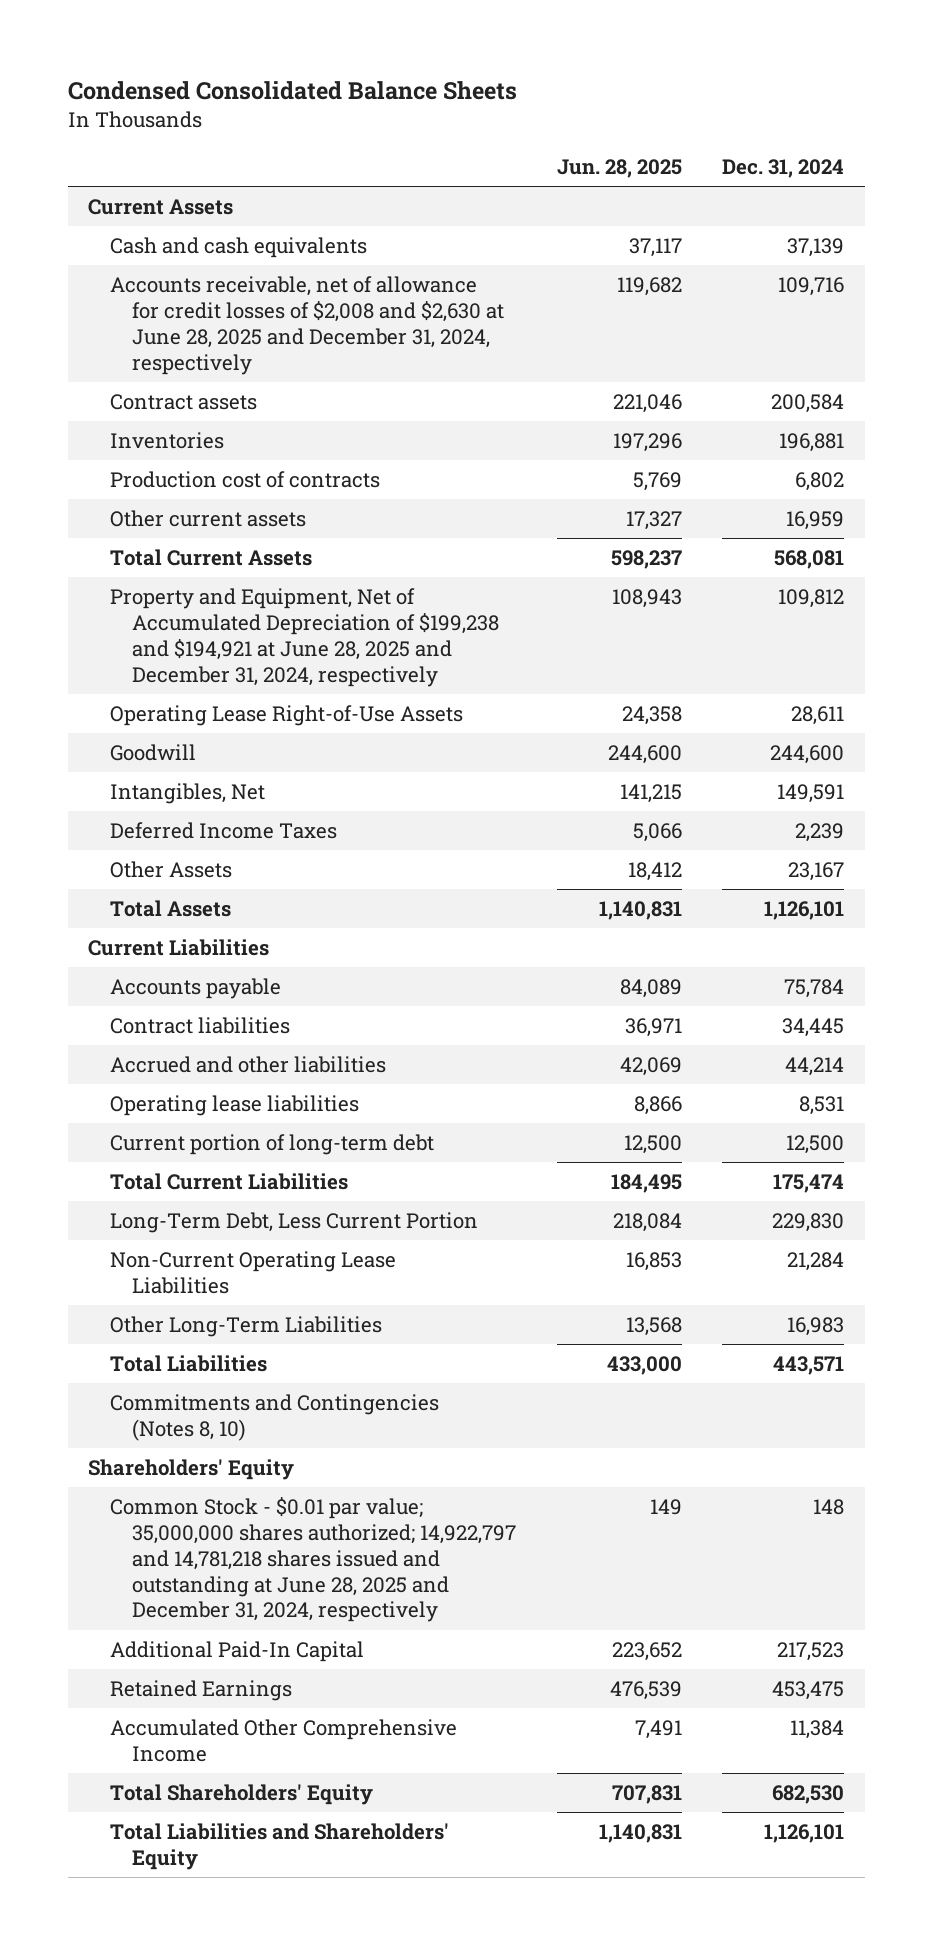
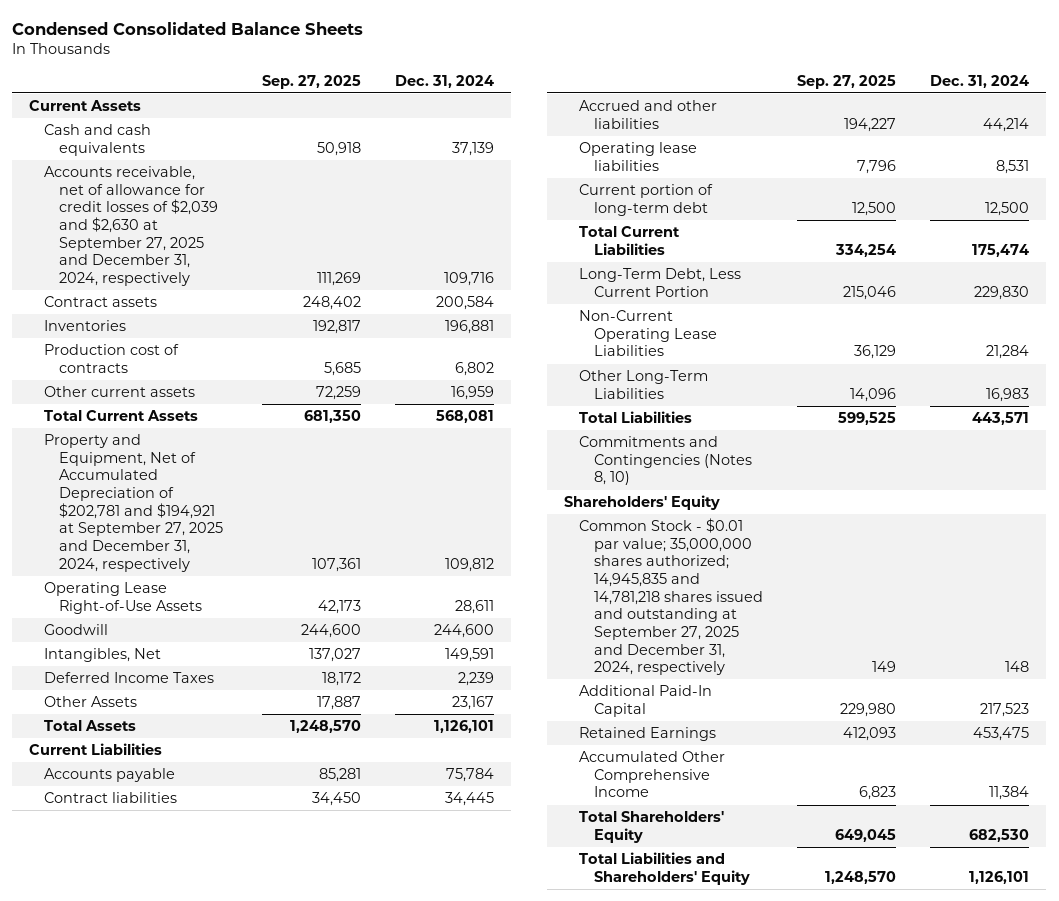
[556,158,682,178] Jun. 28, 2025 -> none
none -> [262,74,362,89] Sep. 27, 2025
[109,275,504,375] Accounts receivable, net of allowance for credit losses of $2,008 and $2,630 at June 28, 2025 and December 31, 2024, respectively -> [44,166,219,286] Accounts receivable, net of allowance for credit losses of $2,039 and $2,630 at September 27, 2025 and December 31, 2024, respectively
[109,587,499,687] Property and Equipment, Net of Accumulated Depreciation of $199,238 and $194,921 at June 28, 2025 and December 31, 2024, respectively -> [44,434,224,572] Property and Equipment, Net of Accumulated Depreciation of $202,781 and $194,921 at September 27, 2025 and December 31, 2024, respectively
[109,1496,516,1623] Common Stock - $0.01 par value; 35,000,000 shares authorized; 14,922,797 and 14,781,218 shares issued and outstanding at June 28, 2025 and December 31, 2024, respectively -> [579,518,764,676] Common Stock - $0.01 par value; 35,000,000 shares authorized; 14,945,835 and 14,781,218 shares issued and outstanding at September 27, 2025 and December 31, 2024, respectively

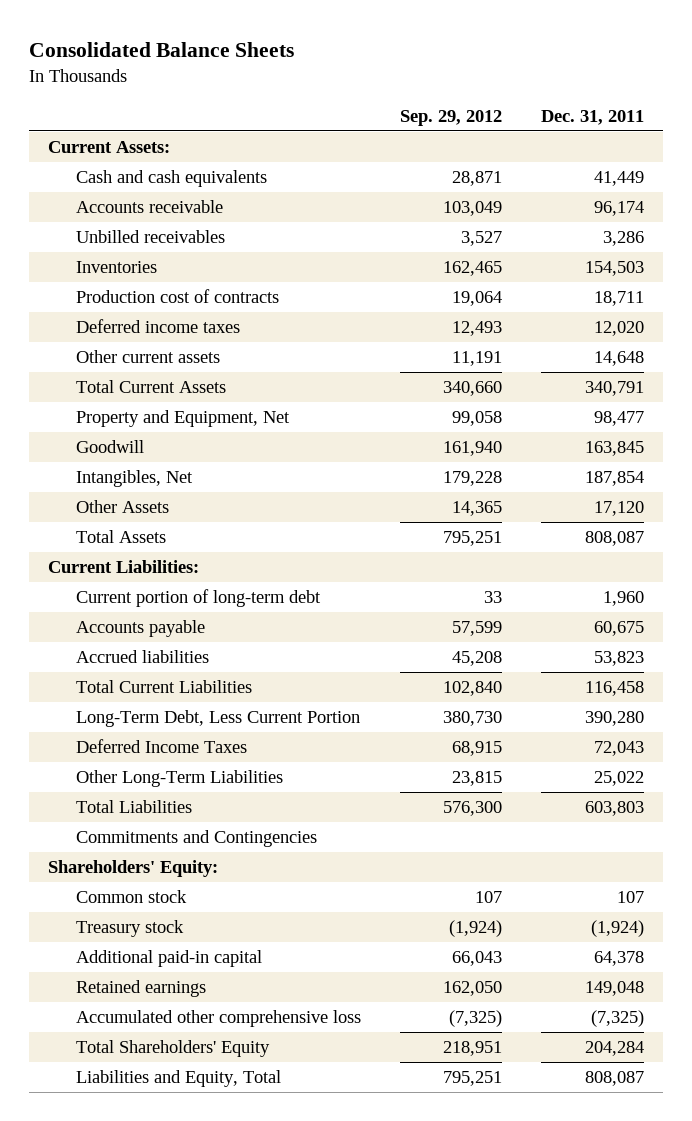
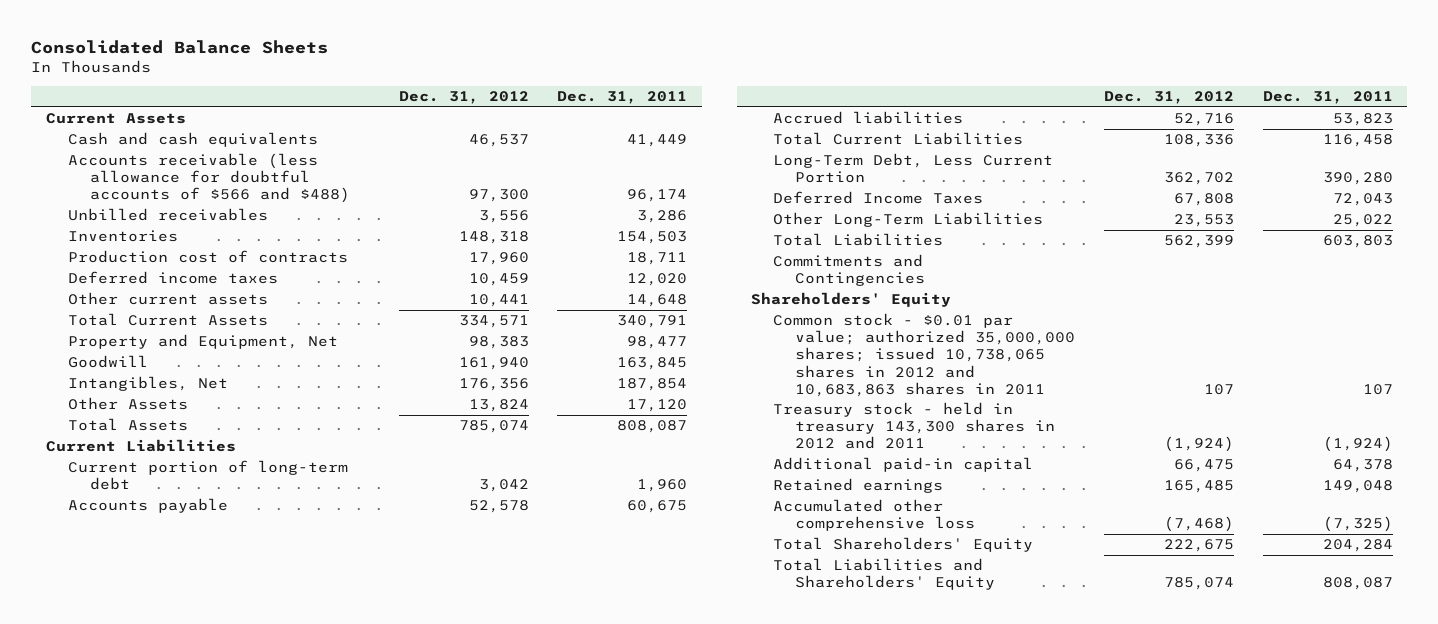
[399,109,502,126] Sep. 29, 2012 -> none
none -> [398,91,529,105] Dec. 31, 2012
[47,140,170,153] Current Assets: -> [45,113,186,125] Current Assets
[75,199,223,213] Accounts receivable -> [67,153,350,204] Accounts receivable (less allowance for doubtful accounts of $566 and $488)
[47,559,199,573] Current Liabilities: -> [45,439,236,453] Current Liabilities
[47,859,218,877] Shareholders' Equity: -> [751,292,952,308] Shareholders' Equity
[75,889,187,903] Common stock -> [773,313,1076,397] Common stock - $0.01 par value; authorized 35,000,000 shares; issued 10,738,065 shares in 2012 and 10,683,863 shares in 2011
[75,919,184,937] Treasury stock -> [773,402,1056,450] Treasury stock - held in treasury 143,300 shares in 2012 and 2011
[75,1069,281,1087] Liabilities and Equity, Total -> [773,558,996,591] Total Liabilities and Shareholders' Equity

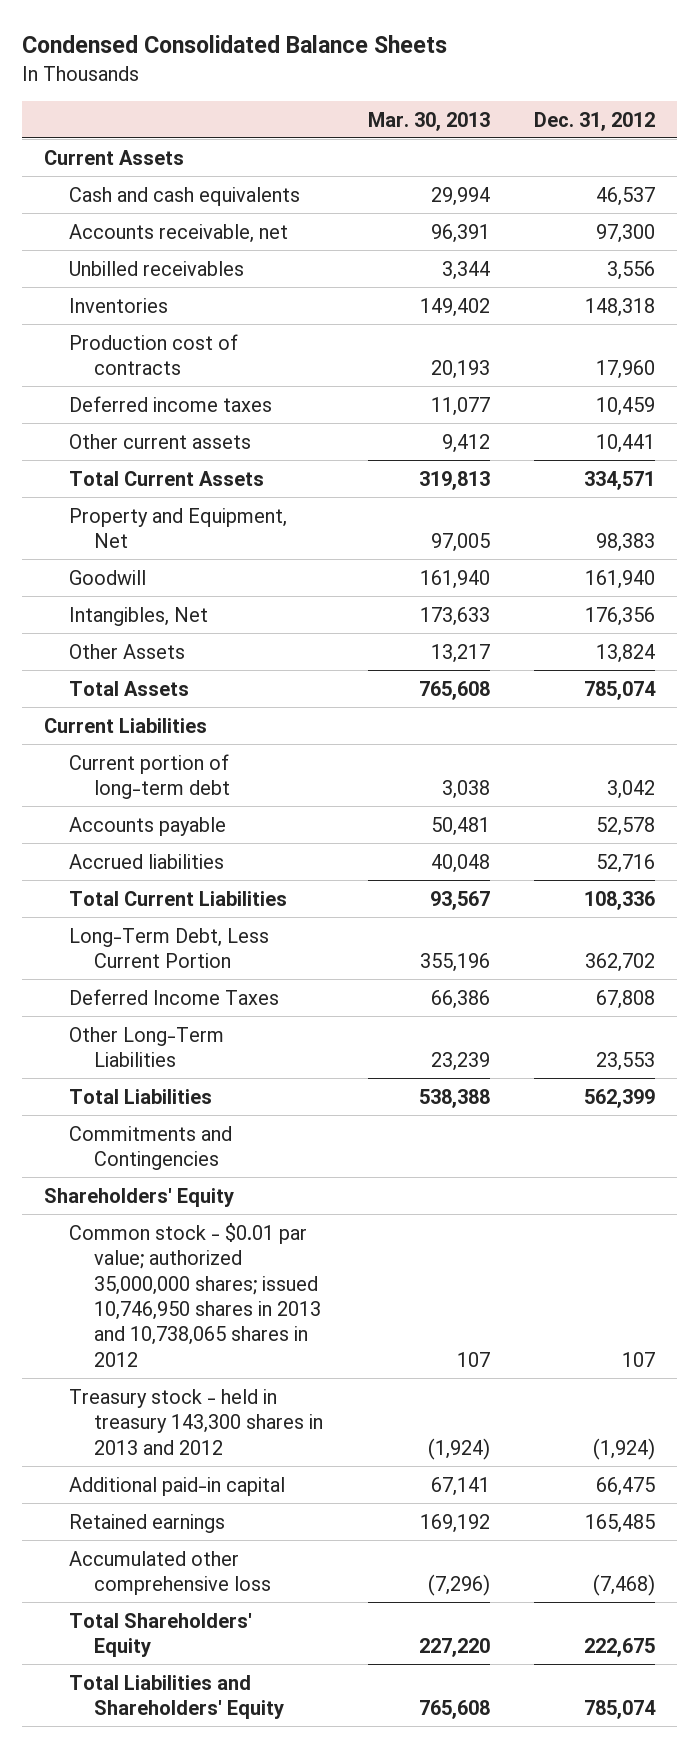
[31,40,329,55] Consolidated Balance Sheets -> [21,35,447,54] Condensed Consolidated Balance Sheets
[557,91,688,105] Dec. 31, 2011 -> none
none -> [367,111,490,131] Mar. 30, 2013
[67,153,350,204] Accounts receivable (less allowance for doubtful accounts of $566 and $488) -> [69,223,289,243] Accounts receivable, net
[773,313,1076,397] Common stock - $0.01 par value; authorized 35,000,000 shares; issued 10,738,065 shares in 2012 and 10,683,863 shares in 2011 -> [69,1222,322,1367] Common stock - $0.01 par value; authorized 35,000,000 shares; issued 10,746,950 shares in 2013 and 10,738,065 shares in 2012
[773,402,1056,450] Treasury stock - held in treasury 143,300 shares in 2012 and 2011 -> [69,1388,324,1455] Treasury stock - held in treasury 143,300 shares in 2013 and 2012

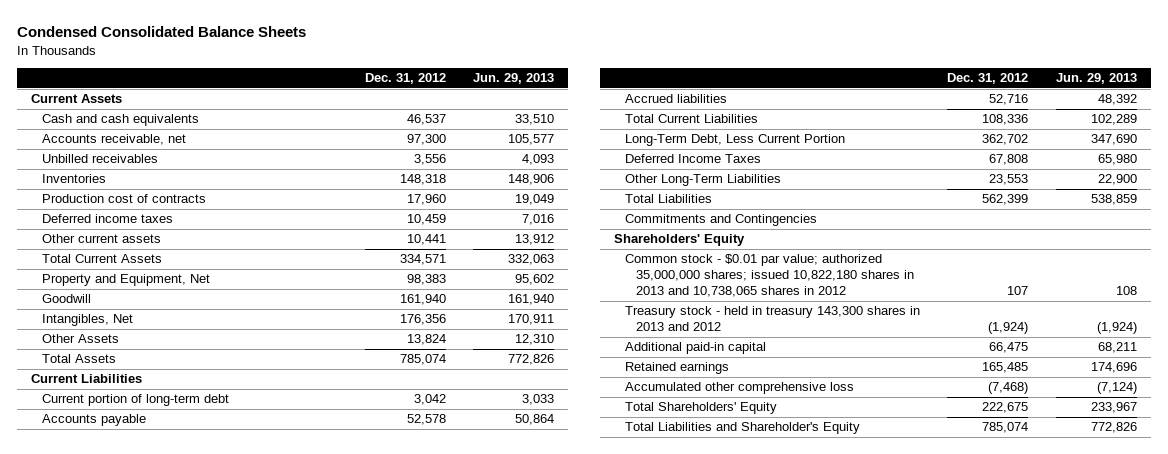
[367,111,490,131] Mar. 30, 2013 -> none
none -> [473,73,555,85] Jun. 29, 2013
[69,1222,322,1367] Common stock - $0.01 par value; authorized 35,000,000 shares; issued 10,746,950 shares in 2013 and 10,738,065 shares in 2012 -> [625,254,915,298] Common stock - $0.01 par value; authorized 35,000,000 shares; issued 10,822,180 shares in 2013 and 10,738,065 shares in 2012
[69,1674,285,1720] Total Liabilities and Shareholders' Equity -> [625,422,861,435] Total Liabilities and Shareholder's Equity

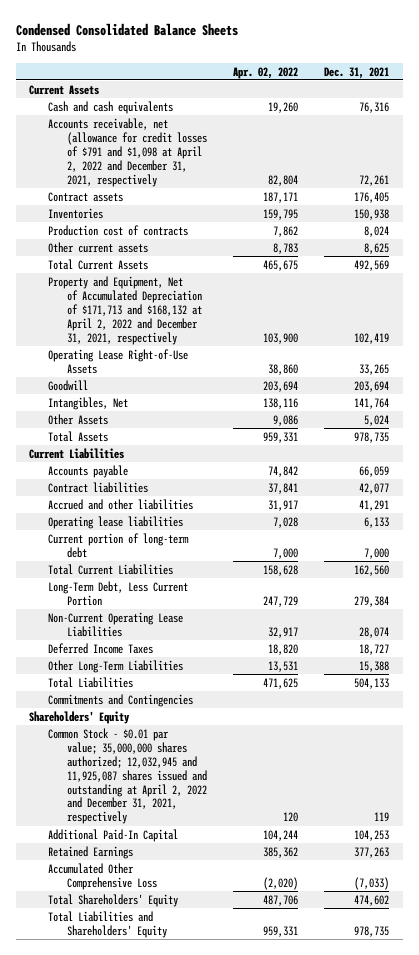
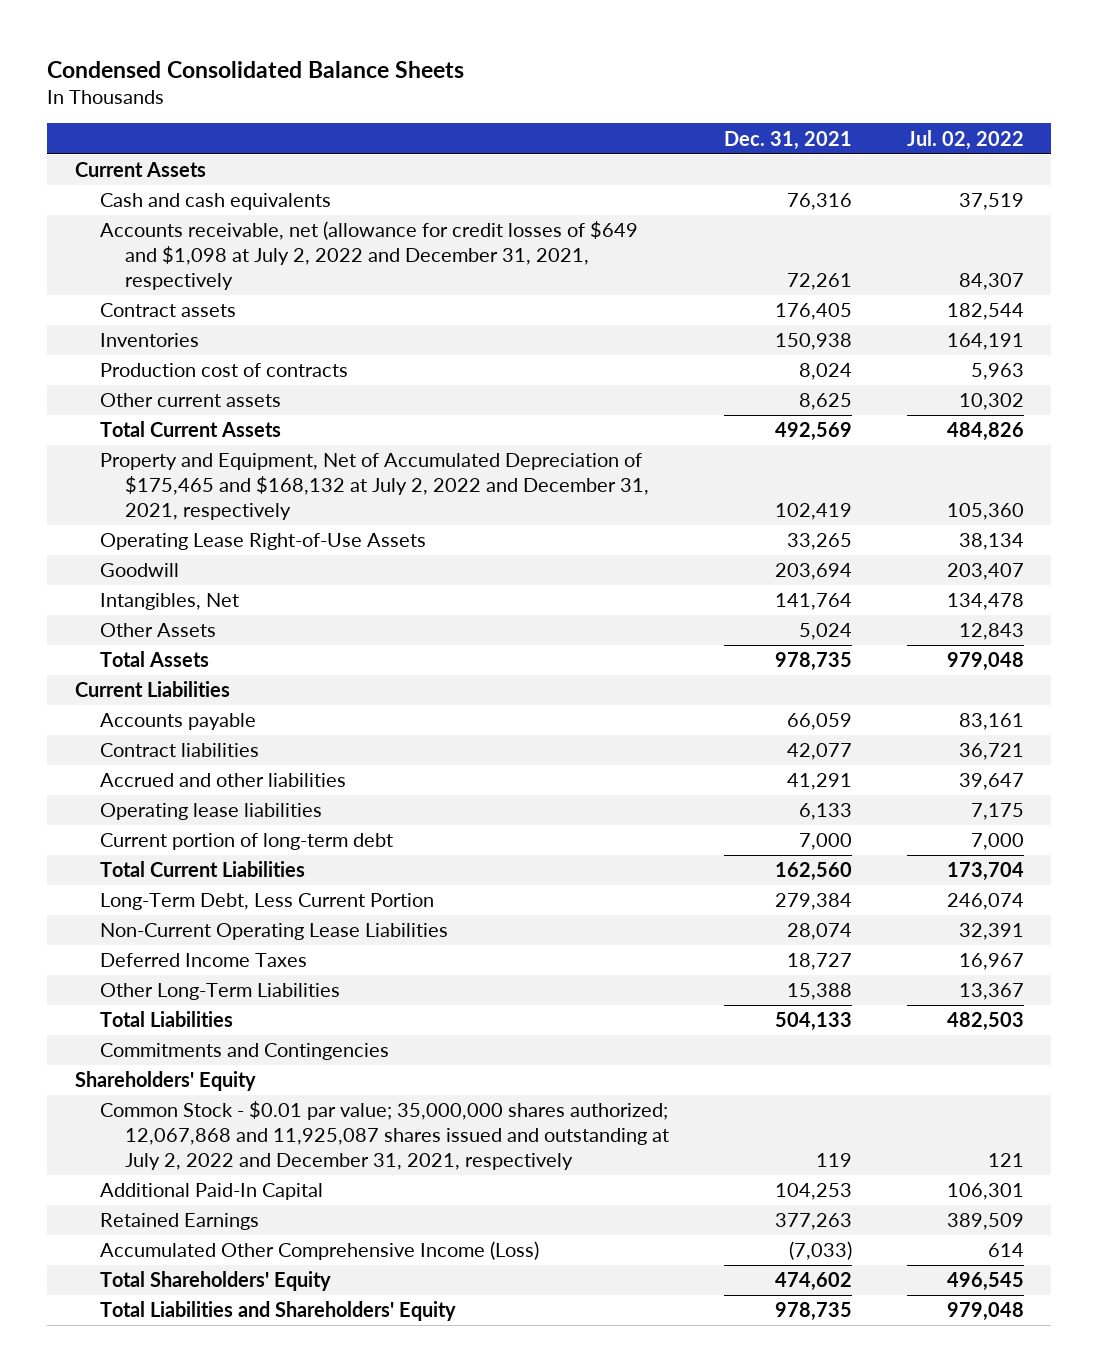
[232,66,298,79] Apr. 02, 2022 -> none
none -> [906,129,1024,150] Jul. 02, 2022
[47,117,207,187] Accounts receivable, net (allowance for credit losses of $791 and $1,098 at April 2, 2022 and December 31, 2021, respectively -> [99,221,638,291] Accounts receivable, net (allowance for credit losses of $649 and $1,098 at July 2, 2022 and December 31, 2021, respectively
[47,275,202,345] Property and Equipment, Net of Accumulated Depreciation of $171,713 and $168,132 at April 2, 2022 and December 31, 2021, respectively -> [99,453,649,521] Property and Equipment, Net of Accumulated Depreciation of $175,465 and $168,132 at July 2, 2022 and December 31, 2021, respectively
[47,727,207,825] Common Stock - $0.01 par value; 35,000,000 shares authorized; 12,032,945 and 11,925,087 shares issued and outstanding at April 2, 2022 and December 31, 2021, respectively -> [99,1101,669,1171] Common Stock - $0.01 par value; 35,000,000 shares authorized; 12,067,868 and 11,925,087 shares issued and outstanding at July 2, 2022 and December 31, 2021, respectively
[47,862,157,890] Accumulated Other Comprehensive Loss -> [99,1241,539,1261] Accumulated Other Comprehensive Income (Loss)

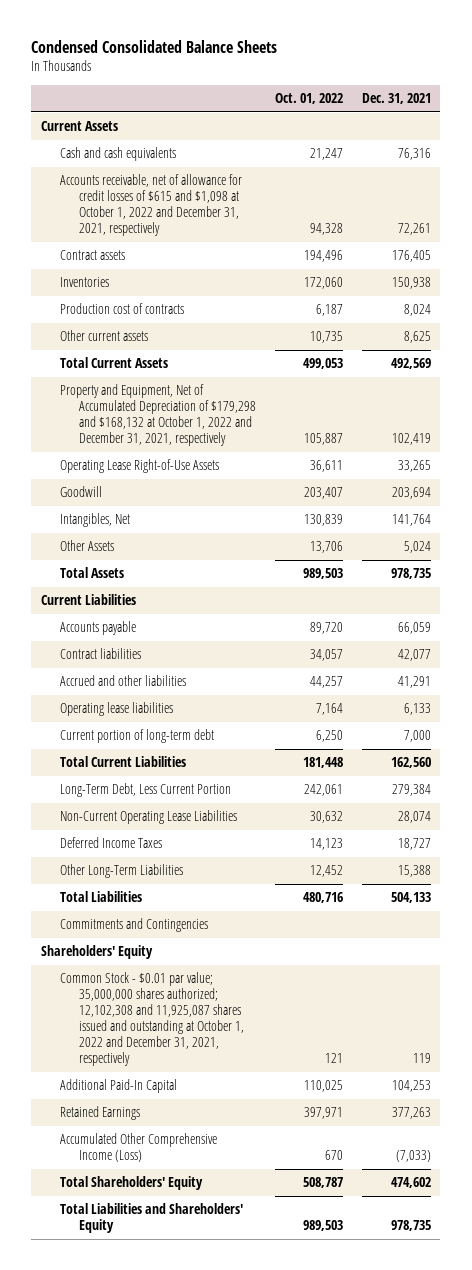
[906,129,1024,150] Jul. 02, 2022 -> none
none -> [275,93,344,105] Oct. 01, 2022
[99,221,638,291] Accounts receivable, net (allowance for credit losses of $649 and $1,098 at July 2, 2022 and December 31, 2021, respectively -> [59,174,242,237] Accounts receivable, net of allowance for credit losses of $615 and $1,098 at October 1, 2022 and December 31, 2021, respectively
[99,453,649,521] Property and Equipment, Net of Accumulated Depreciation of $175,465 and $168,132 at July 2, 2022 and December 31, 2021, respectively -> [59,384,257,447] Property and Equipment, Net of Accumulated Depreciation of $179,298 and $168,132 at October 1, 2022 and December 31, 2021, respectively
[99,1101,669,1171] Common Stock - $0.01 par value; 35,000,000 shares authorized; 12,067,868 and 11,925,087 shares issued and outstanding at July 2, 2022 and December 31, 2021, respectively -> [59,972,245,1067] Common Stock - $0.01 par value; 35,000,000 shares authorized; 12,102,308 and 11,925,087 shares issued and outstanding at October 1, 2022 and December 31, 2021, respectively

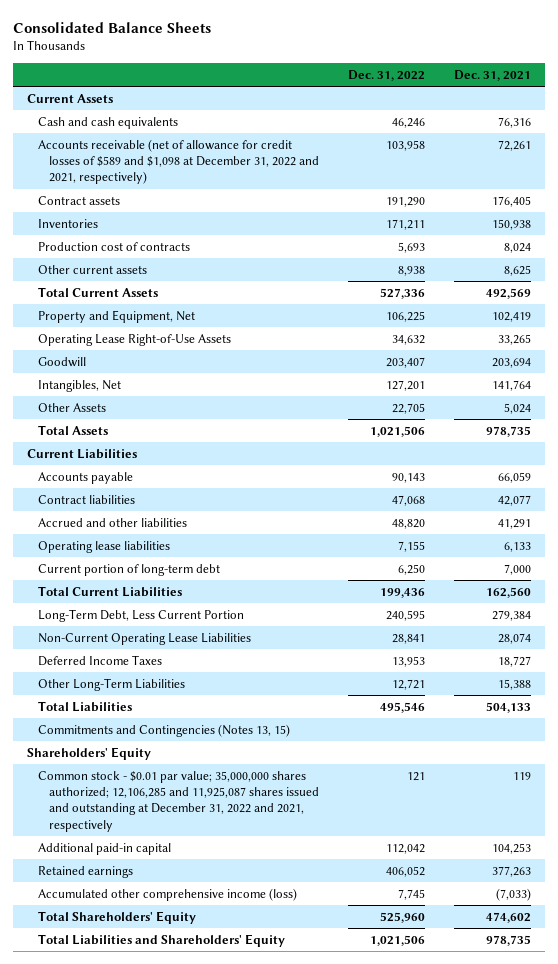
[31,39,278,53] Condensed Consolidated Balance Sheets -> [12,21,211,33] Consolidated Balance Sheets
[275,93,344,105] Oct. 01, 2022 -> none
none -> [347,69,425,81] Dec. 31, 2022
[59,174,242,237] Accounts receivable, net of allowance for credit losses of $615 and $1,098 at October 1, 2022 and December 31, 2021, respectively -> [38,138,319,185] Accounts receivable (net of allowance for credit losses of $589 and $1,098 at December 31, 2022 and 2021, respectively)
[59,384,257,447] Property and Equipment, Net of Accumulated Depreciation of $179,298 and $168,132 at October 1, 2022 and December 31, 2021, respectively -> [38,309,196,323] Property and Equipment, Net
[59,918,208,933] Commitments and Contingencies -> [38,723,291,737] Commitments and Contingencies (Notes 13, 15)
[59,972,245,1067] Common Stock - $0.01 par value; 35,000,000 shares authorized; 12,102,308 and 11,925,087 shares issued and outstanding at October 1, 2022 and December 31, 2021, respectively -> [38,770,319,832] Common stock - $0.01 par value; 35,000,000 shares authorized; 12,106,285 and 11,925,087 shares issued and outstanding at December 31, 2022 and 2021, respectively
[59,1079,177,1094] Additional Paid-In Capital -> [38,842,172,855] Additional paid-in capital
[59,1106,140,1121] Retained Earnings -> [38,865,134,878] Retained earnings
[59,1133,217,1163] Accumulated Other Comprehensive Income (Loss) -> [38,887,298,901] Accumulated other comprehensive income (loss)

